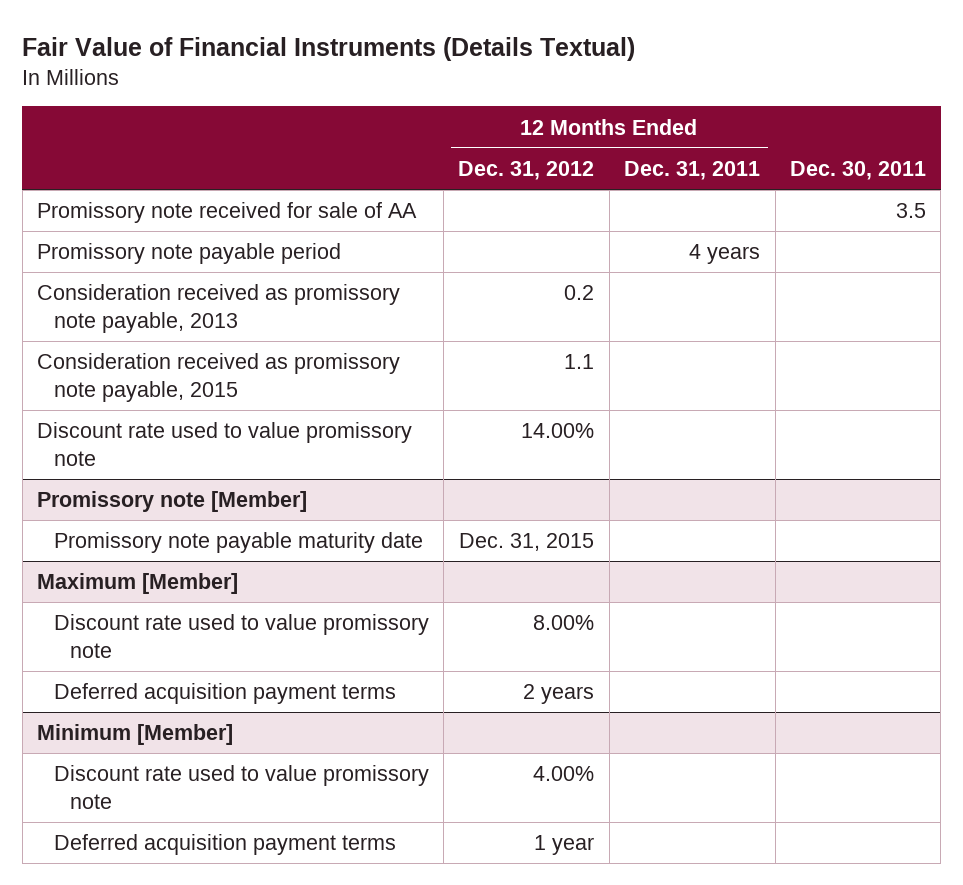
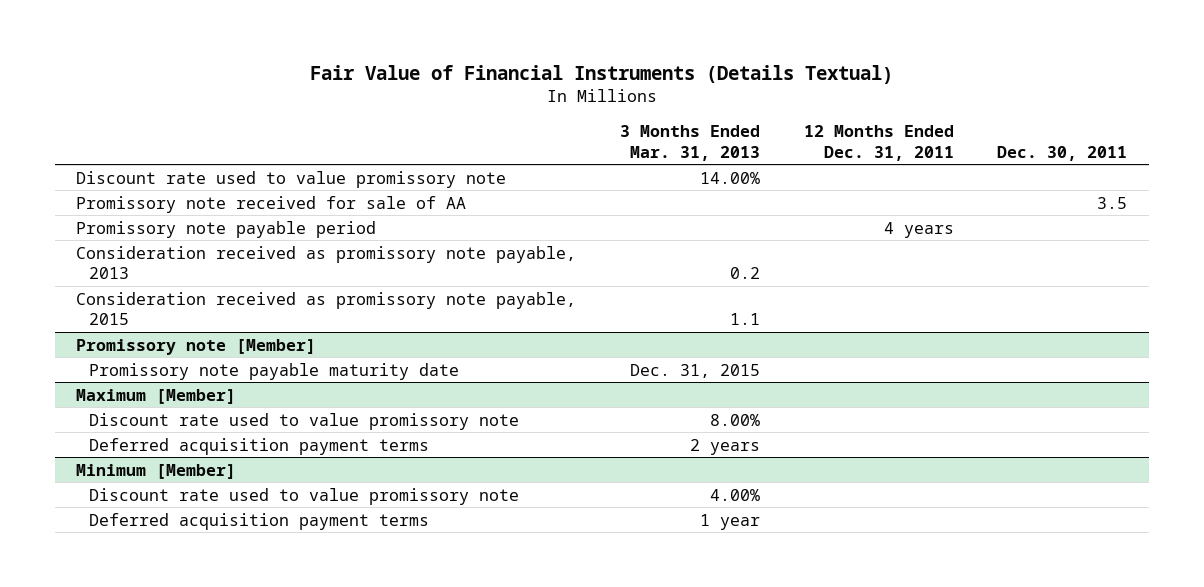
[458,161,595,181] Dec. 31, 2012 -> none
none -> [620,124,761,161] 3 Months Ended Mar. 31, 2013
[37,422,413,466] Discount rate used to value promissory note -> [76,170,507,188] Discount rate used to value promissory note

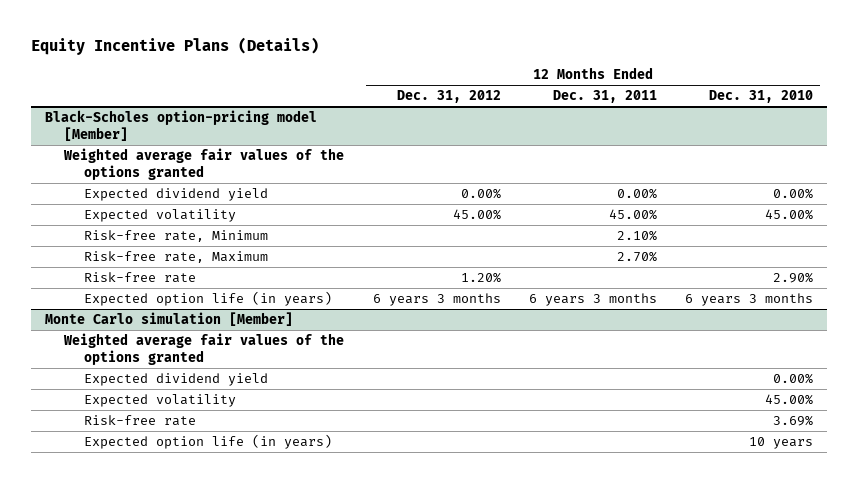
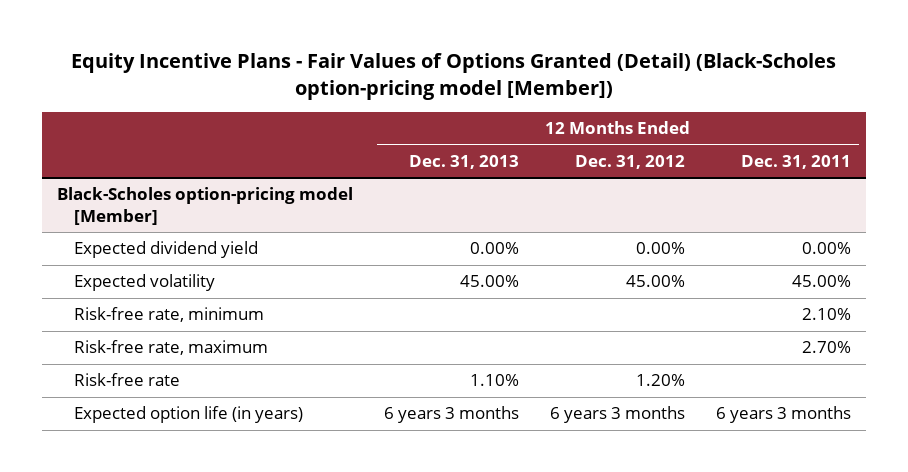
[30,37,319,56] Equity Incentive Plans (Details) -> [71,53,837,100] Equity Incentive Plans - Fair Values of Options Granted (Detail) (Black-Scholes option-pricing model [Member])
[709,90,814,104] Dec. 31, 2010 -> none
none -> [409,154,520,169] Dec. 31, 2013
[63,148,345,181] Weighted average fair values of the options granted -> none
[84,230,269,243] Risk-free rate, Minimum -> [73,307,264,323] Risk-free rate, minimum
[84,251,269,264] Risk-free rate, Maximum -> [73,340,268,356] Risk-free rate, maximum
[44,312,293,327] Monte Carlo simulation [Member] -> none
[63,333,345,366] Weighted average fair values of the options granted -> none
[84,373,269,387] Expected dividend yield -> none
[84,394,237,408] Expected volatility -> none
[84,415,197,427] Risk-free rate -> none
[84,434,333,450] Expected option life (in years) -> none

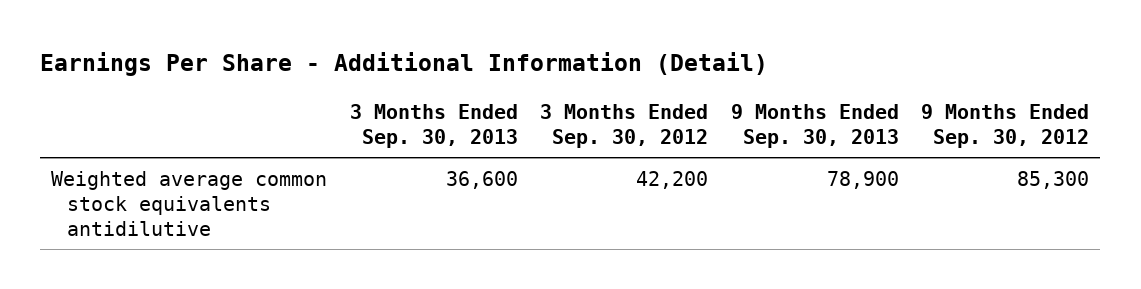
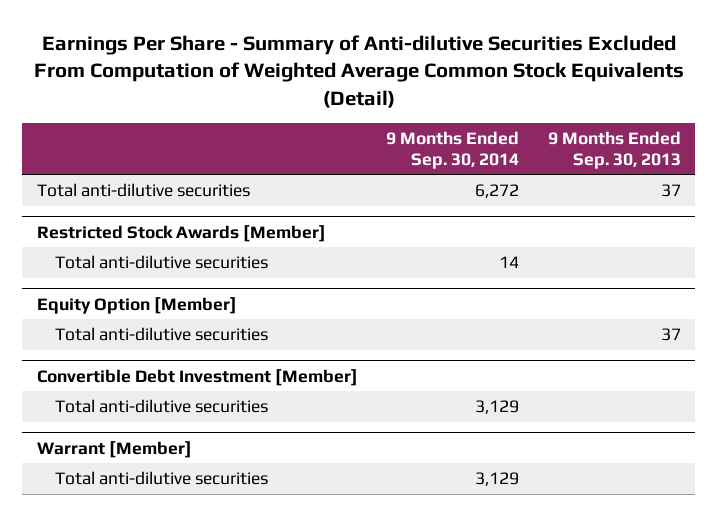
[40,52,769,77] Earnings Per Share - Additional Information (Detail) -> [33,34,684,108] Earnings Per Share - Summary of Anti-dilutive Securities Excluded From Computation of Weighted Average Common Stock Equivalents (Detail)
[349,104,518,149] 3 Months Ended Sep. 30, 2013 -> none
[540,104,709,149] 3 Months Ended Sep. 30, 2012 -> none
[921,104,1090,149] 9 Months Ended Sep. 30, 2012 -> none
none -> [386,130,520,169] 9 Months Ended Sep. 30, 2014
[51,170,328,236] Weighted average common stock equivalents antidilutive -> none
none -> [36,183,250,198] Total anti-dilutive securities
none -> [36,224,326,242] Restricted Stock Awards [Member]
none -> [55,255,269,270] Total anti-dilutive securities
none -> [36,296,237,314] Equity Option [Member]
none -> [55,327,269,342] Total anti-dilutive securities
none -> [36,368,358,386] Convertible Debt Investment [Member]
none -> [55,399,269,414] Total anti-dilutive securities
none -> [36,440,192,458] Warrant [Member]
none -> [55,471,269,486] Total anti-dilutive securities

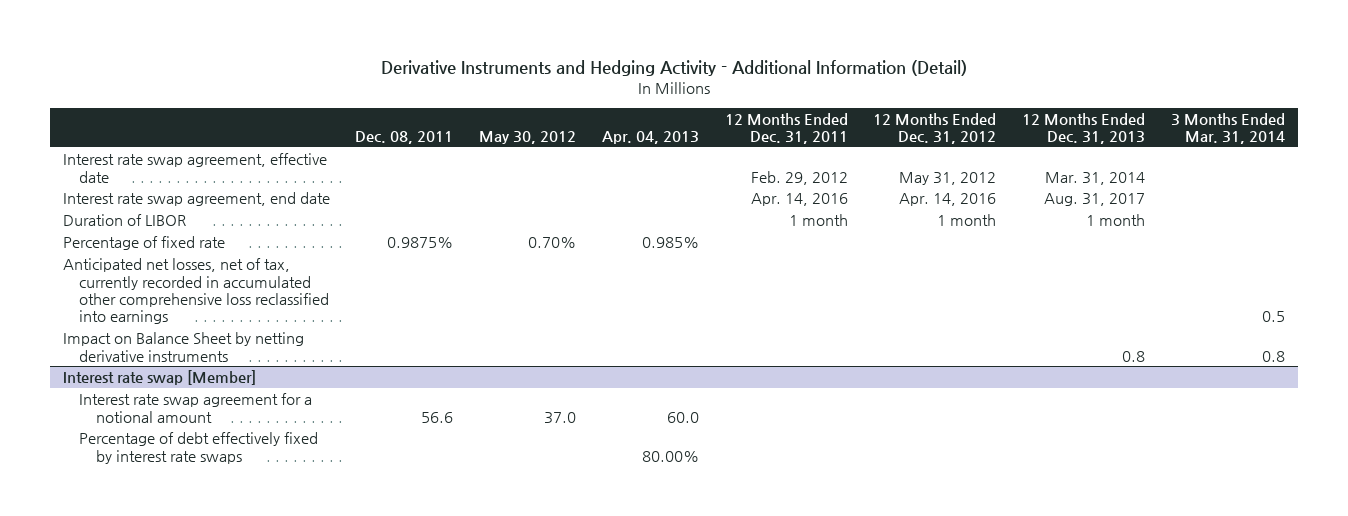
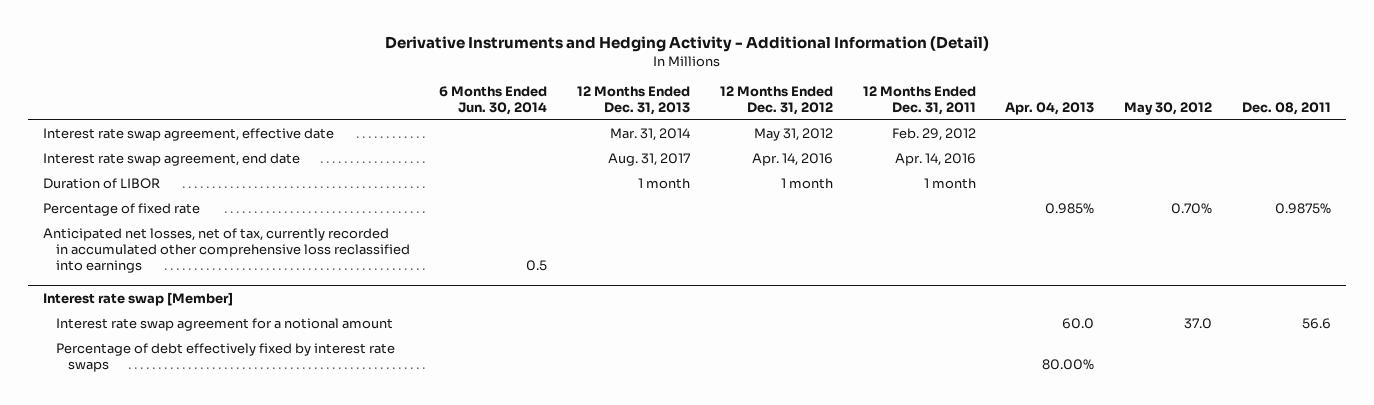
[1171,112,1286,145] 3 Months Ended Mar. 31, 2014 -> none
none -> [439,86,548,116] 6 Months Ended Jun. 30, 2014
[62,332,304,362] Impact on Balance Sheet by netting derivative instruments -> none

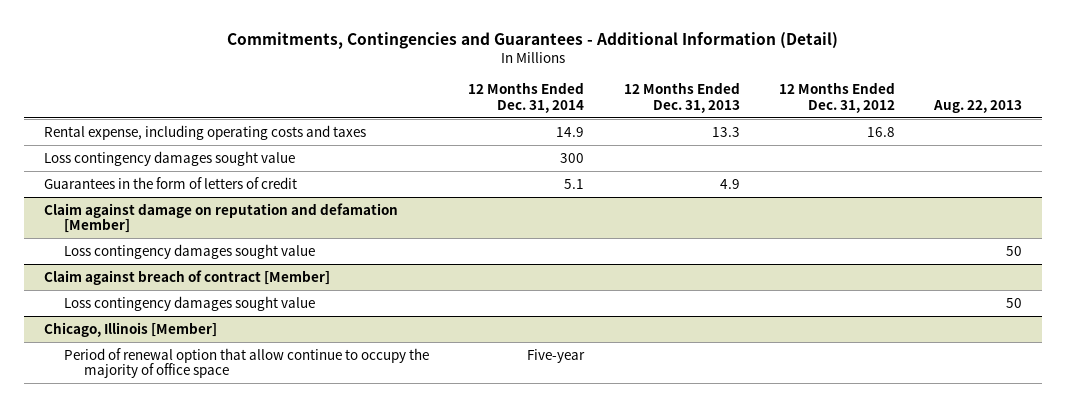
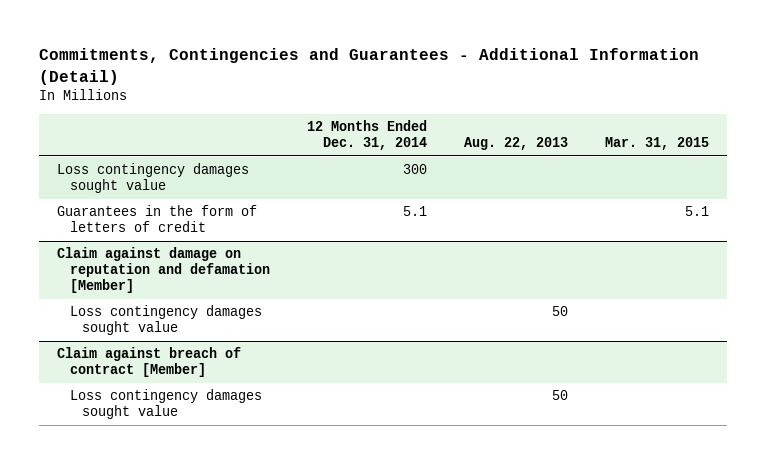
[623,81,740,113] 12 Months Ended Dec. 31, 2013 -> none
[778,81,895,113] 12 Months Ended Dec. 31, 2012 -> none
none -> [604,137,709,151] Mar. 31, 2015
[43,124,366,140] Rental expense, including operating costs and taxes -> none
[43,321,217,337] Chicago, Illinois [Member] -> none
[63,347,429,379] Period of renewal option that allow continue to occupy the majority of office space -> none

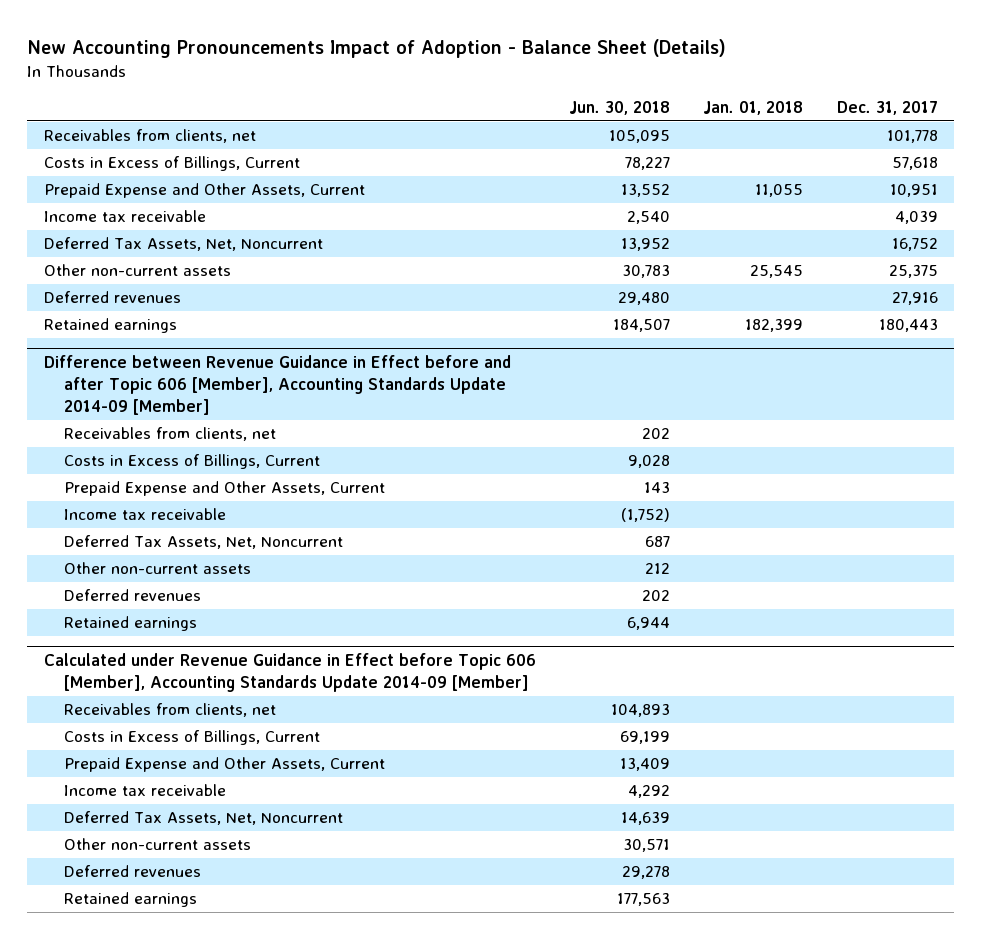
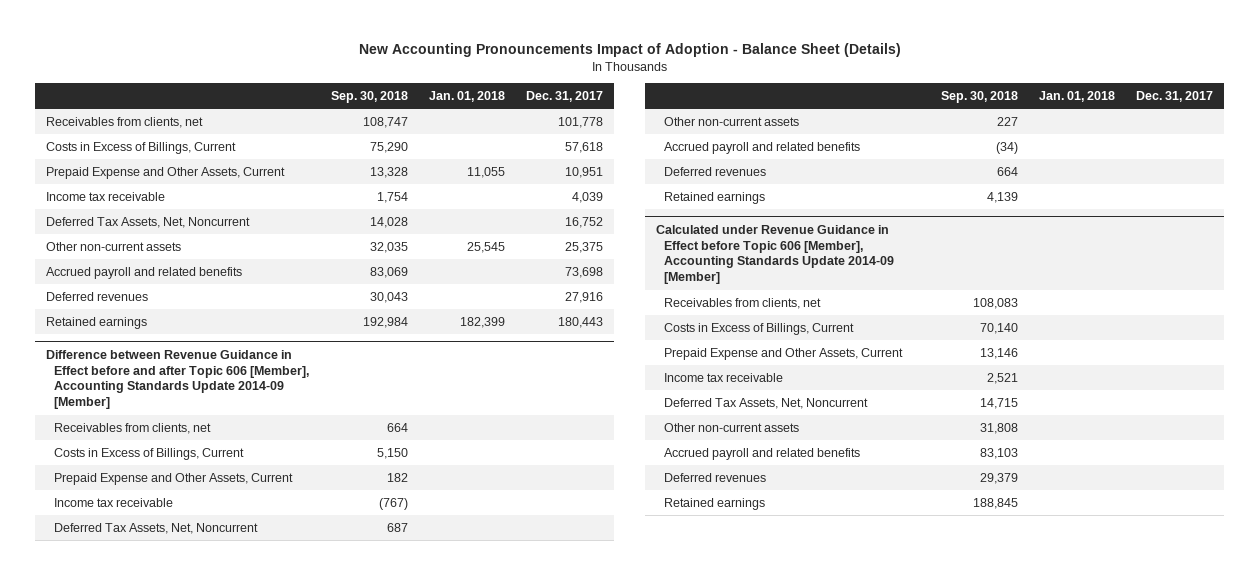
[569,100,671,115] Jun. 30, 2018 -> none
none -> [330,91,408,104] Sep. 30, 2018
none -> [45,266,242,279] Accrued payroll and related benefits
none -> [664,141,861,154] Accrued payroll and related benefits
none -> [664,447,861,460] Accrued payroll and related benefits

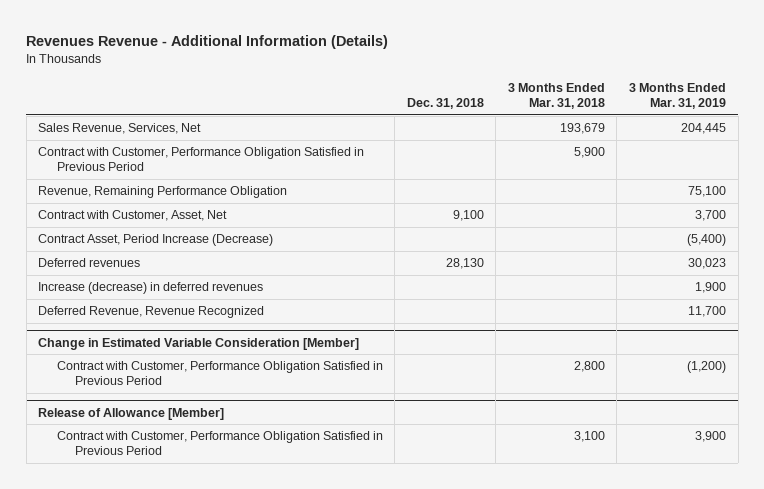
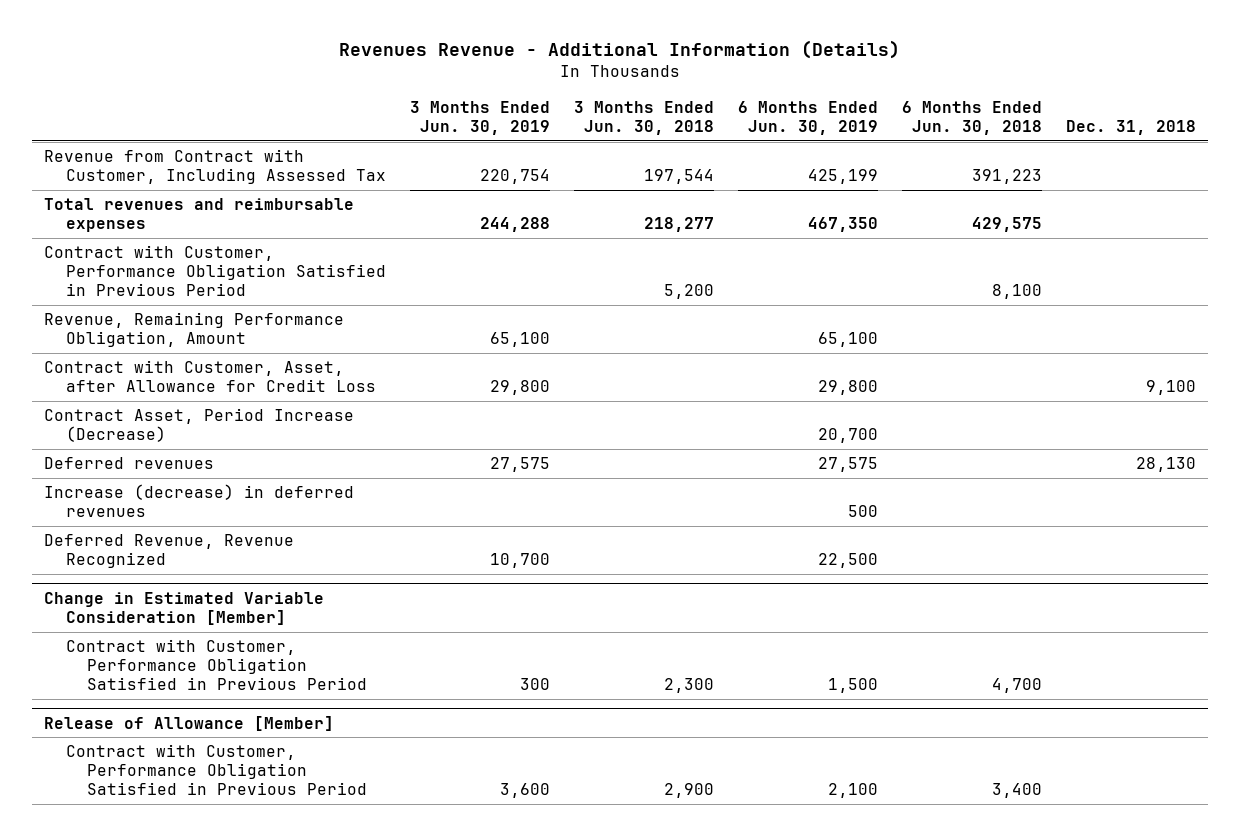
[507,83,605,109] 3 Months Ended Mar. 31, 2018 -> none
[628,83,726,109] 3 Months Ended Mar. 31, 2019 -> none
none -> [409,100,550,135] 3 Months Ended Jun. 30, 2019
none -> [573,100,714,135] 3 Months Ended Jun. 30, 2018
none -> [737,100,878,135] 6 Months Ended Jun. 30, 2019
none -> [901,100,1042,135] 6 Months Ended Jun. 30, 2018
[38,123,202,135] Sales Revenue, Services, Net -> none
none -> [43,149,386,185] Revenue from Contract with Customer, Including Assessed Tax
none -> [43,198,354,233] Total revenues and reimbursable expenses
[38,186,288,199] Revenue, Remaining Performance Obligation -> [43,312,344,348] Revenue, Remaining Performance Obligation, Amount
[38,210,228,222] Contract with Customer, Asset, Net -> [43,360,376,393] Contract with Customer, Asset, after Allowance for Credit Loss

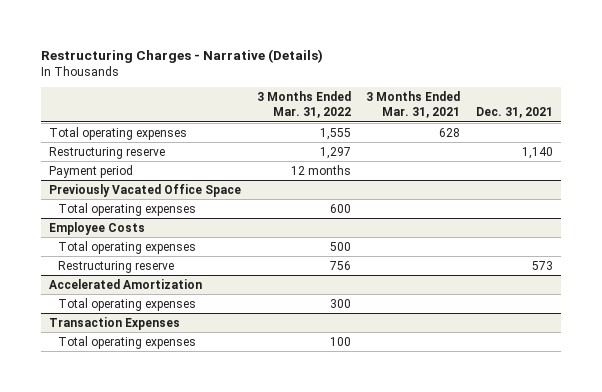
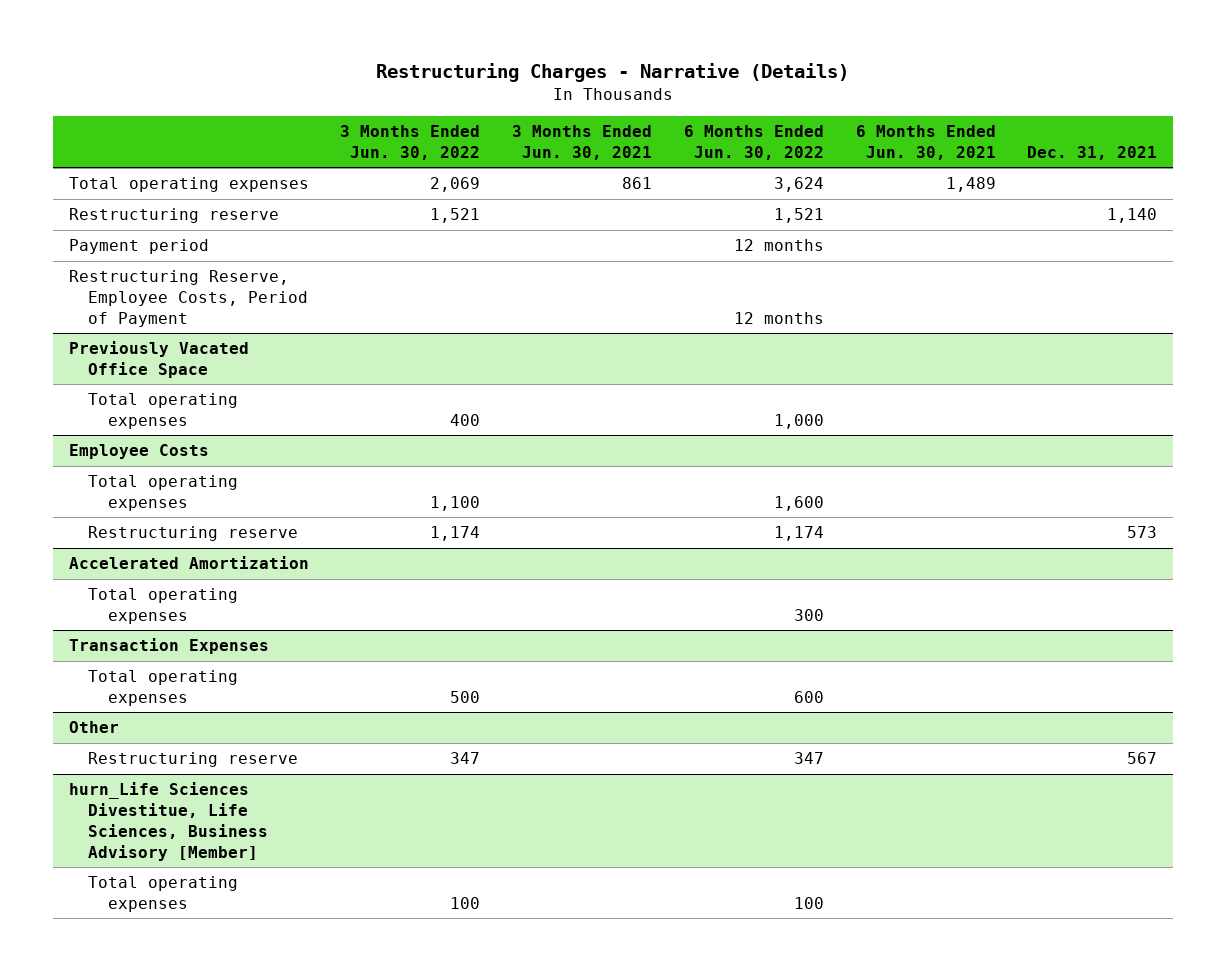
[256,91,351,119] 3 Months Ended Mar. 31, 2022 -> none
[366,91,461,119] 3 Months Ended Mar. 31, 2021 -> none
none -> [340,125,481,161] 3 Months Ended Jun. 30, 2022
none -> [512,125,653,161] 3 Months Ended Jun. 30, 2021
none -> [683,125,824,161] 6 Months Ended Jun. 30, 2022
none -> [855,125,996,161] 6 Months Ended Jun. 30, 2021
none -> [68,270,309,327] Restructuring Reserve, Employee Costs, Period of Payment
none -> [68,721,119,734] Other
none -> [88,752,299,768] Restructuring reserve
none -> [68,782,269,861] hurn_Life Sciences Divestitue, Life Sciences, Business Advisory [Member]
none -> [88,876,239,913] Total operating expenses

